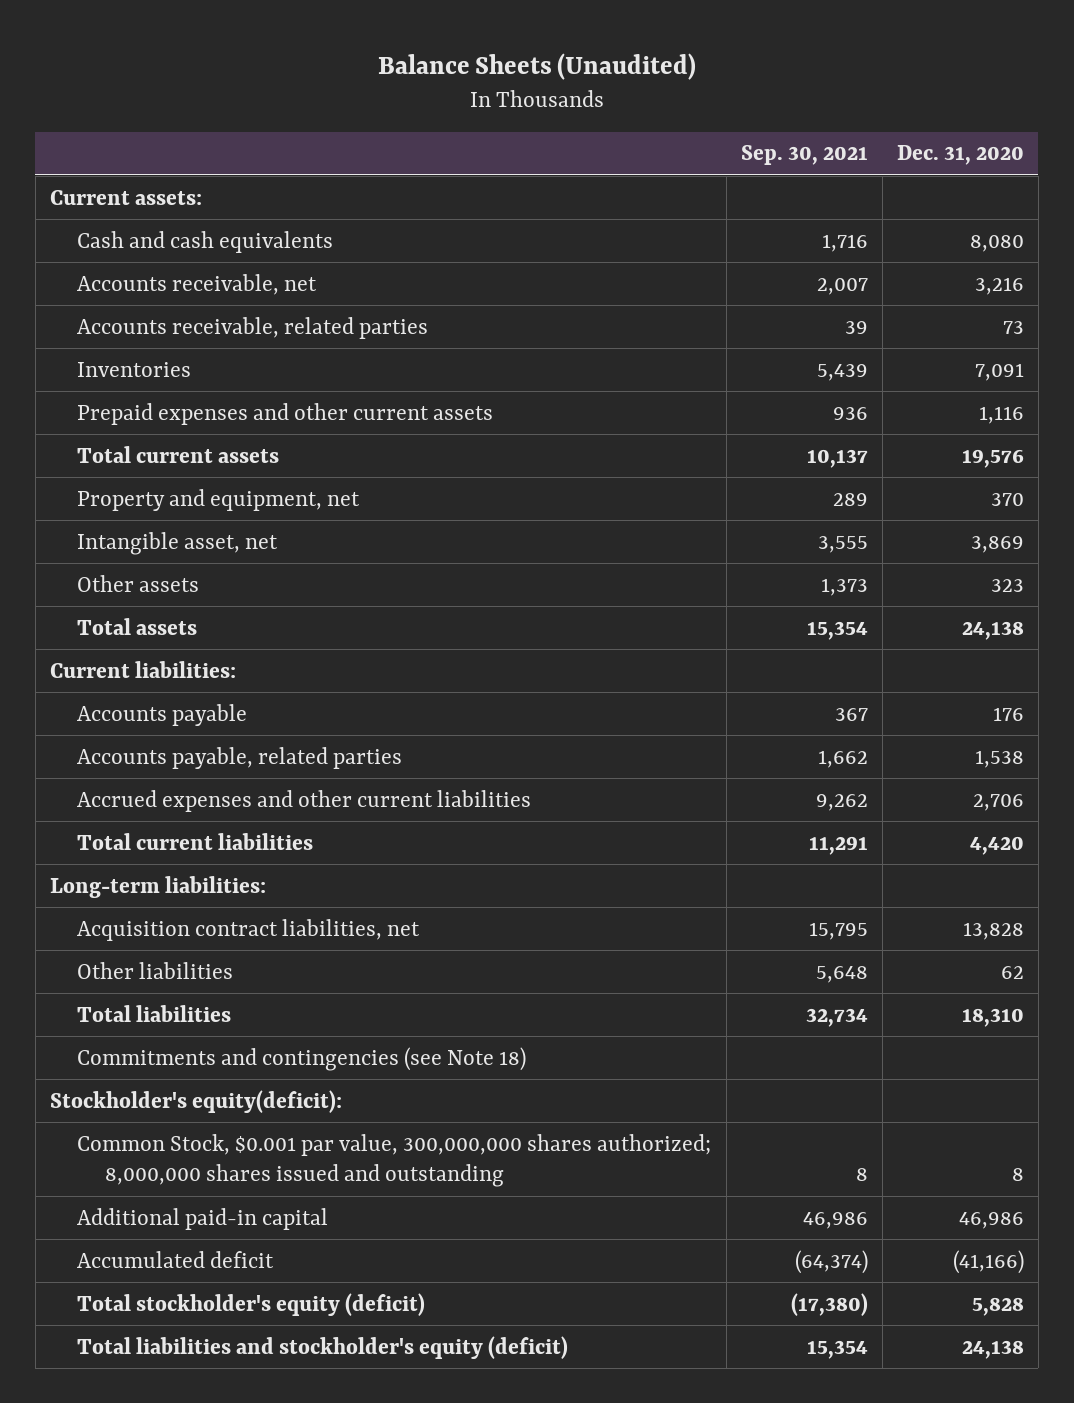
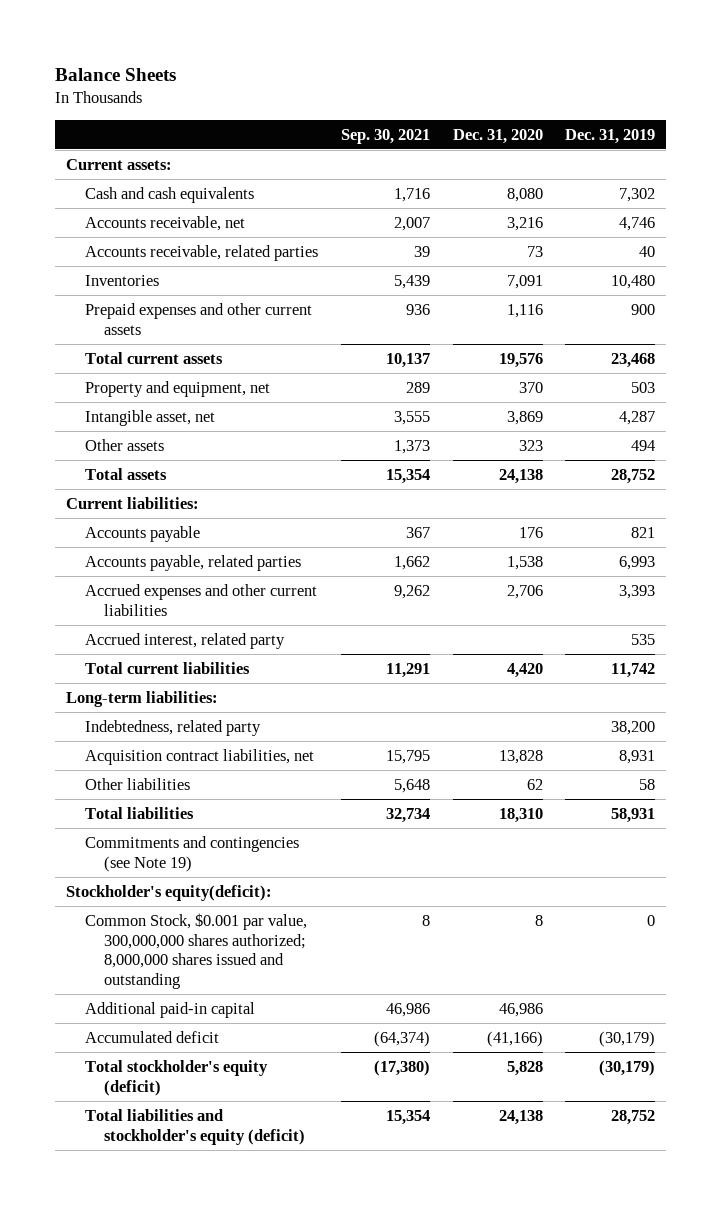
[377,52,696,80] Balance Sheets (Unaudited) -> [54,67,176,81] Balance Sheets
none -> [565,128,656,144] Dec. 31, 2019
none -> [85,632,286,649] Accrued interest, related party
none -> [85,719,262,736] Indebtedness, related party
[77,1046,527,1071] Commitments and contingencies (see Note 18) -> [85,835,300,872] Commitments and contingencies (see Note 19)

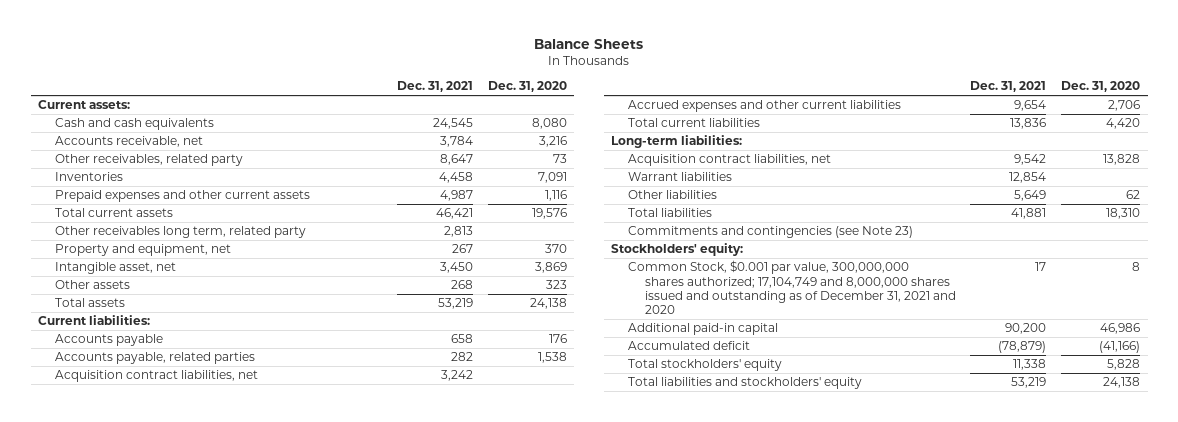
[340,128,430,144] Sep. 30, 2021 -> none
[565,128,656,144] Dec. 31, 2019 -> none
none -> [397,81,474,93] Dec. 31, 2021
[85,244,319,261] Accounts receivable, related parties -> none
none -> [54,154,243,167] Other receivables, related party
none -> [54,226,306,239] Other receivables long term, related party
none -> [54,370,258,383] Acquisition contract liabilities, net
[85,632,286,649] Accrued interest, related party -> none
[85,719,262,736] Indebtedness, related party -> none
none -> [628,172,733,182] Warrant liabilities
[85,835,300,872] Commitments and contingencies (see Note 19) -> [628,226,914,239] Commitments and contingencies (see Note 23)
[66,884,273,901] Stockholder's equity(deficit): -> [611,243,744,257] Stockholders' equity:
[85,912,308,990] Common Stock, $0.001 par value, 300,000,000 shares authorized; 8,000,000 shares issued and outstanding -> [628,260,956,315] Common Stock, $0.001 par value, 300,000,000 shares authorized; 17,104,749 and 8,000,000 shares issued and outstanding as of December 31, 2021 and 2020
[85,1059,269,1096] Total stockholder's equity (deficit) -> [628,359,783,372] Total stockholders' equity
[85,1108,306,1145] Total liabilities and stockholder's equity (deficit) -> [628,377,863,390] Total liabilities and stockholders' equity

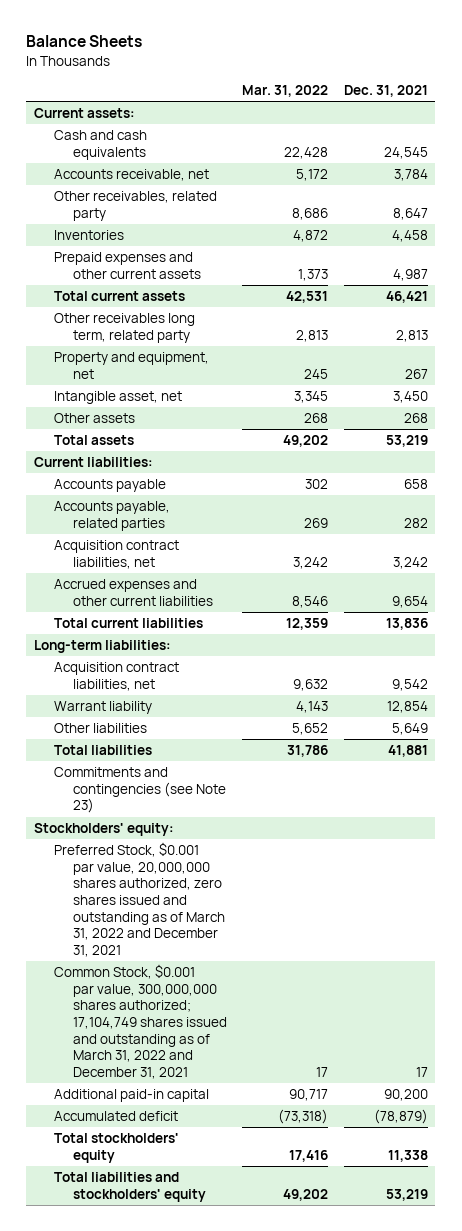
[487,81,567,93] Dec. 31, 2020 -> none
none -> [242,85,329,98] Mar. 31, 2022
[628,172,733,182] Warrant liabilities -> [53,701,152,715] Warrant liability
none -> [53,842,226,958] Preferred Stock, $0.001 par value, 20,000,000 shares authorized, zero shares issued and outstanding as of March 31, 2022 and December 31, 2021
[628,260,956,315] Common Stock, $0.001 par value, 300,000,000 shares authorized; 17,104,749 and 8,000,000 shares issued and outstanding as of December 31, 2021 and 2020 -> [53,964,228,1080] Common Stock, $0.001 par value, 300,000,000 shares authorized; 17,104,749 shares issued and outstanding as of March 31, 2022 and December 31, 2021

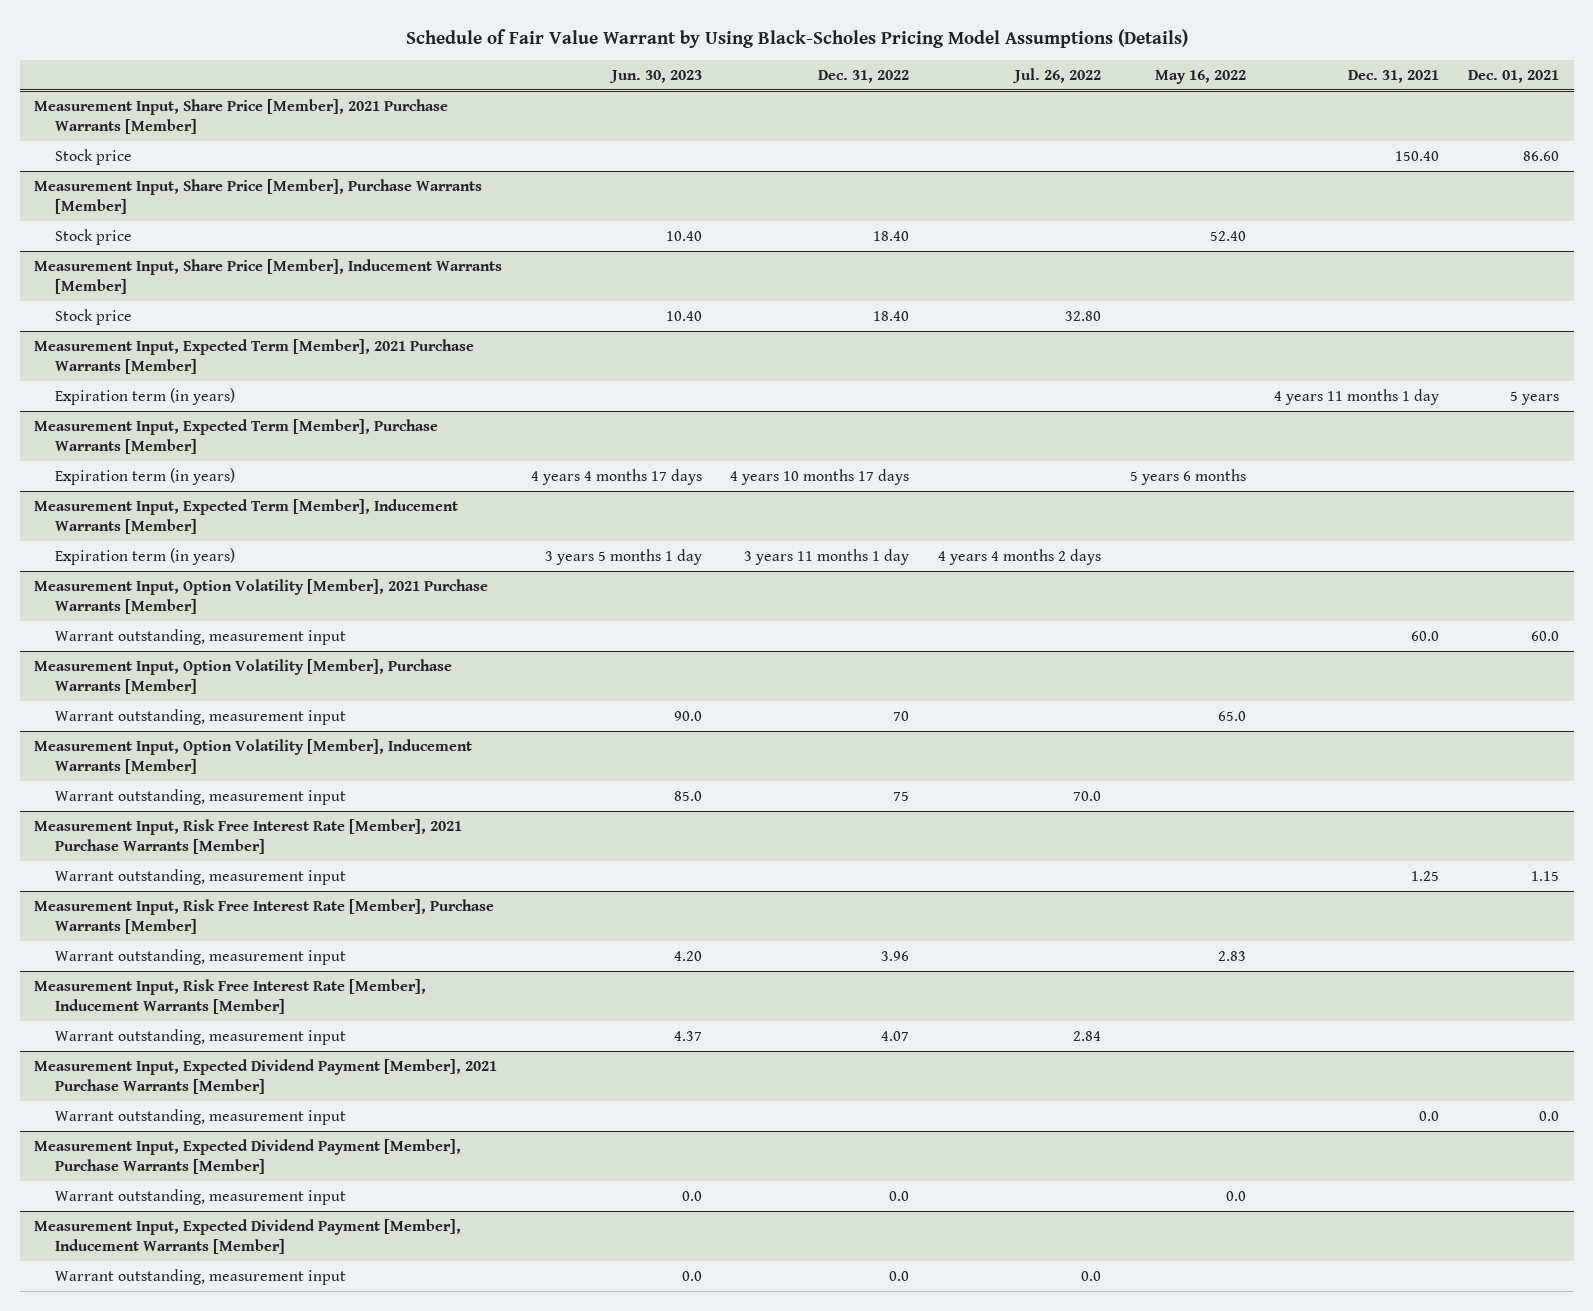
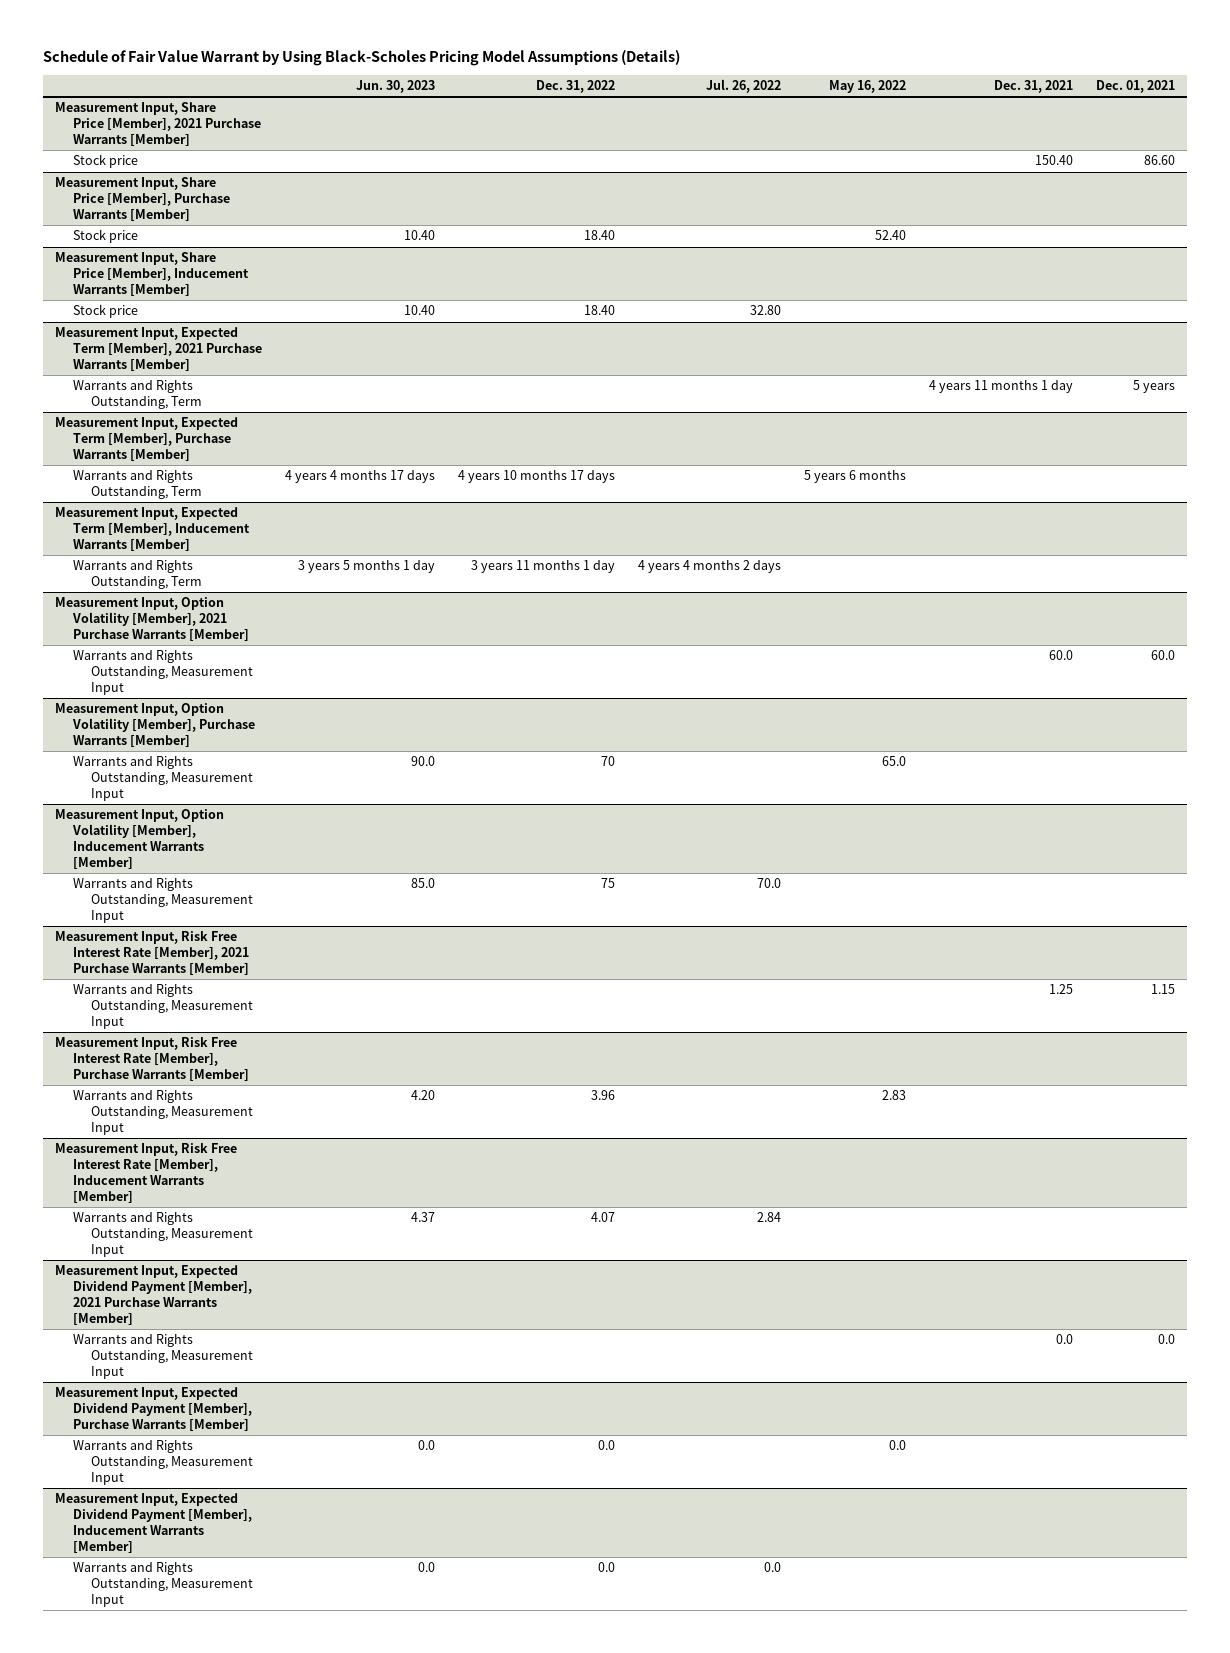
[55,387,236,405] Expiration term (in years) -> [72,380,202,410] Warrants and Rights Outstanding, Term
[55,467,236,485] Expiration term (in years) -> [72,470,202,500] Warrants and Rights Outstanding, Term
[55,547,236,565] Expiration term (in years) -> [72,560,202,590] Warrants and Rights Outstanding, Term
[55,628,347,645] Warrant outstanding, measurement input -> [72,650,253,696] Warrants and Rights Outstanding, Measurement Input
[55,708,347,725] Warrant outstanding, measurement input -> [72,756,253,802] Warrants and Rights Outstanding, Measurement Input
[55,788,347,805] Warrant outstanding, measurement input -> [72,878,253,924] Warrants and Rights Outstanding, Measurement Input
[55,868,347,885] Warrant outstanding, measurement input -> [72,984,253,1030] Warrants and Rights Outstanding, Measurement Input
[55,948,347,965] Warrant outstanding, measurement input -> [72,1090,253,1136] Warrants and Rights Outstanding, Measurement Input
[55,1028,347,1045] Warrant outstanding, measurement input -> [72,1212,253,1258] Warrants and Rights Outstanding, Measurement Input
[55,1108,347,1125] Warrant outstanding, measurement input -> [72,1334,253,1380] Warrants and Rights Outstanding, Measurement Input
[55,1188,347,1205] Warrant outstanding, measurement input -> [72,1440,253,1486] Warrants and Rights Outstanding, Measurement Input
[55,1268,347,1285] Warrant outstanding, measurement input -> [72,1562,253,1608] Warrants and Rights Outstanding, Measurement Input

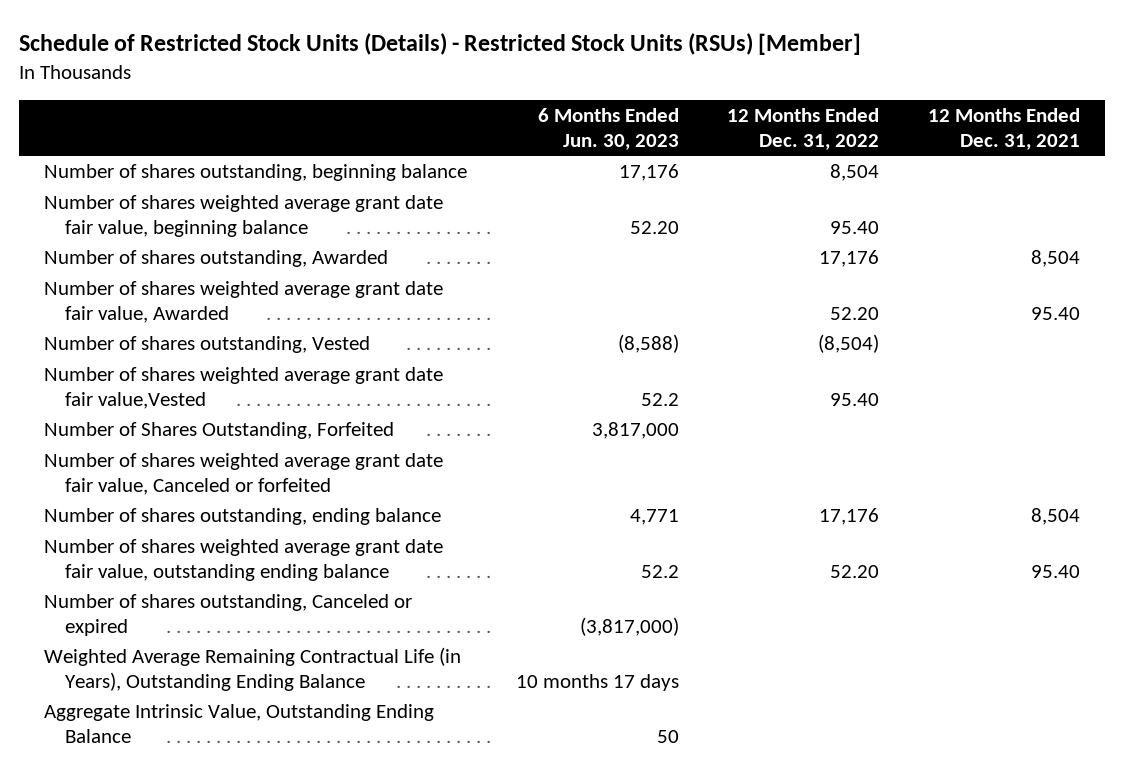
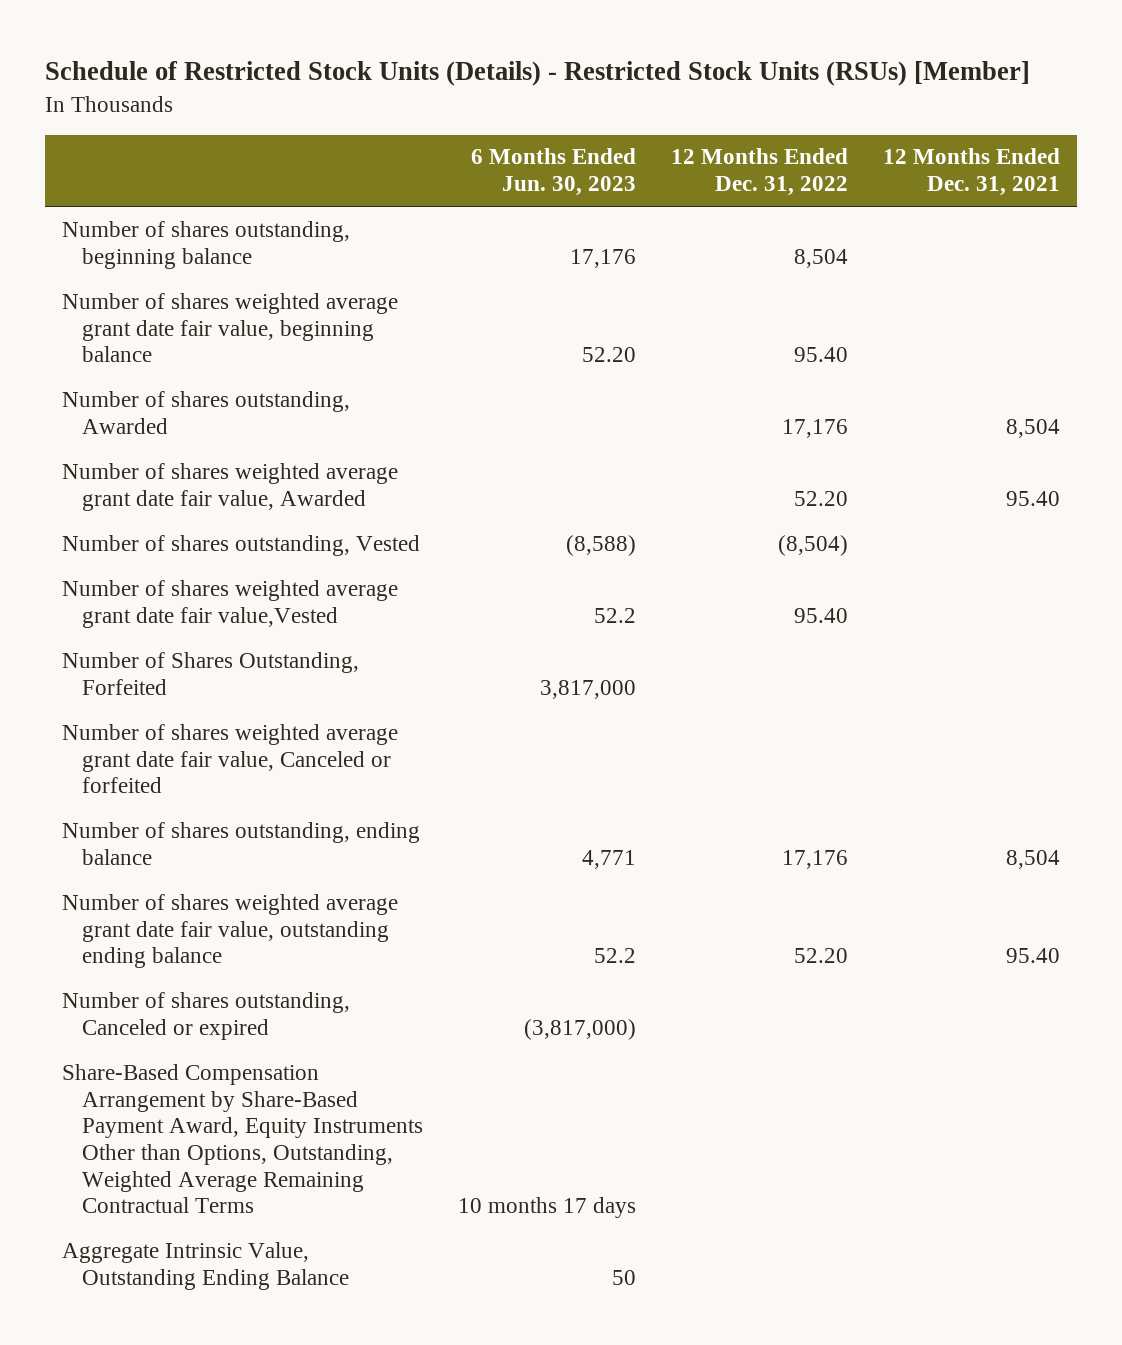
[43,647,461,691] Weighted Average Remaining Contractual Life (in Years), Outstanding Ending Balance -> [62,1063,423,1214] Share-Based Compensation Arrangement by Share-Based Payment Award, Equity Instruments Other than Options, Outstanding, Weighted Average Remaining Contractual Terms

